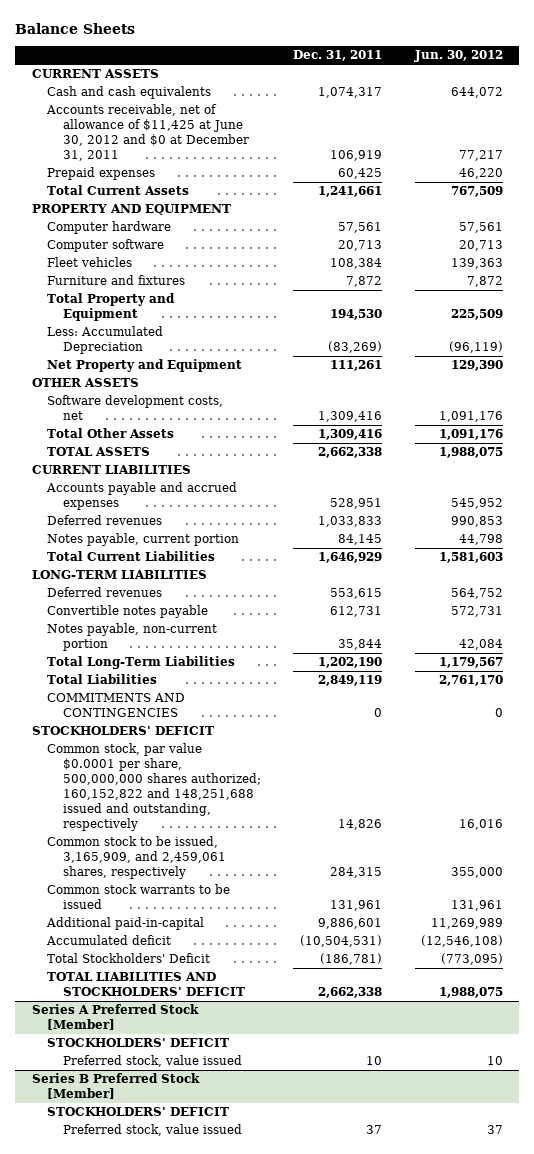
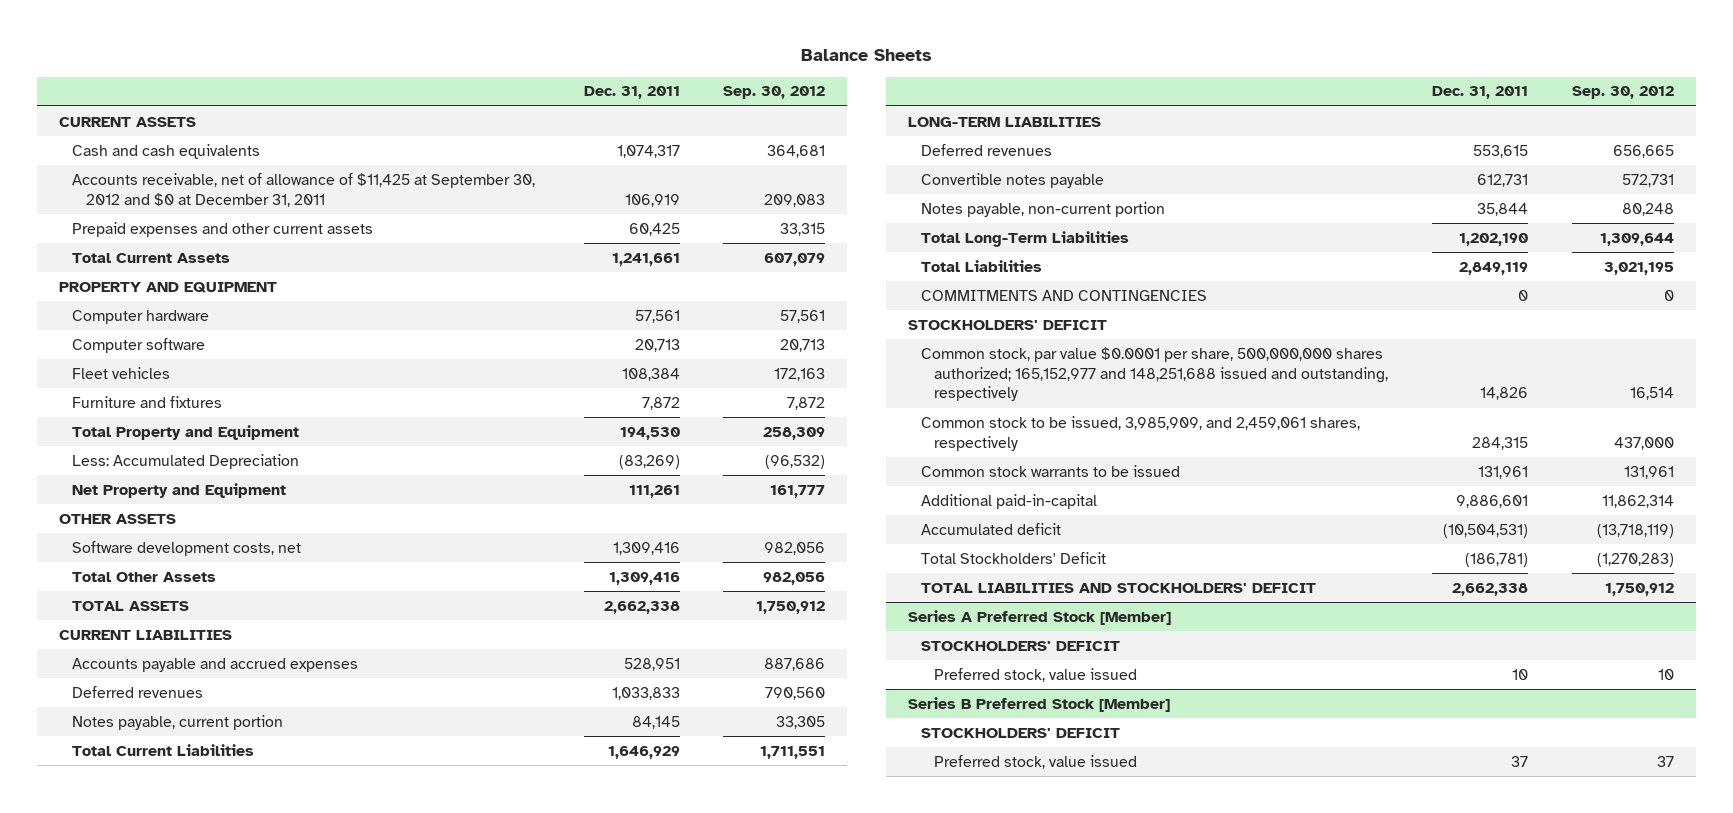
[413,50,503,63] Jun. 30, 2012 -> none
none -> [723,86,826,100] Sep. 30, 2012
[46,104,250,162] Accounts receivable, net of allowance of $11,425 at June 30, 2012 and $0 at December 31, 2011 -> [72,172,536,207] Accounts receivable, net of allowance of $11,425 at September 30, 2012 and $0 at December 31, 2011
[47,167,156,181] Prepaid expenses -> [72,221,374,237] Prepaid expenses and other current assets
[47,743,262,831] Common stock, par value $0.0001 per share, 500,000,000 shares authorized; 160,152,822 and 148,251,688 issued and outstanding, respectively -> [921,346,1389,402] Common stock, par value $0.0001 per share, 500,000,000 shares authorized; 165,152,977 and 148,251,688 issued and outstanding, respectively
[47,836,227,880] Common stock to be issued, 3,165,909, and 2,459,061 shares, respectively -> [921,415,1361,451] Common stock to be issued, 3,985,909, and 2,459,061 shares, respectively

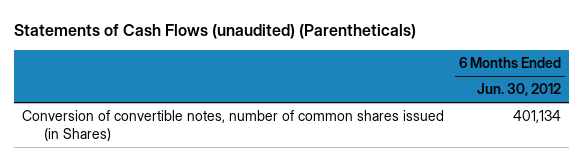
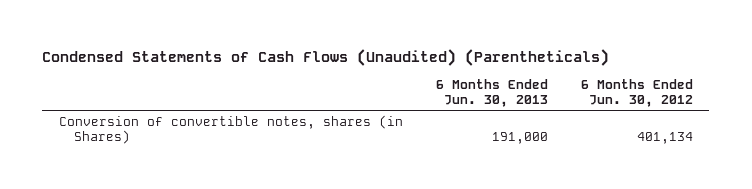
[14,23,417,39] Statements of Cash Flows (unaudited) (Parentheticals) -> [42,48,610,66] Condensed Statements of Cash Flows (Unaudited) (Parentheticals)
none -> [435,79,548,107] 6 Months Ended Jun. 30, 2013
[21,110,444,141] Conversion of convertible notes, number of common shares issued (in Shares) -> [58,114,403,144] Conversion of convertible notes, shares (in Shares)

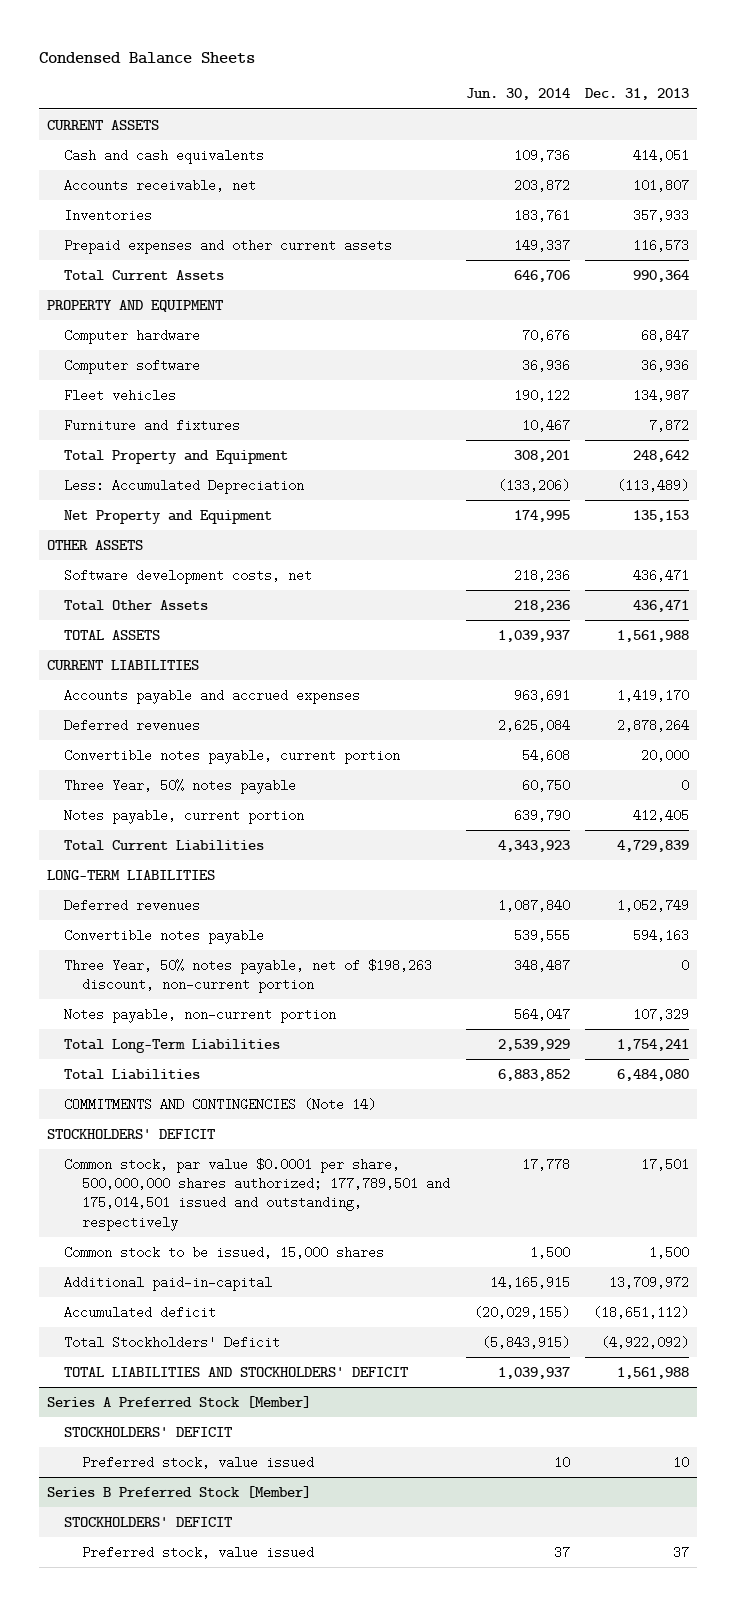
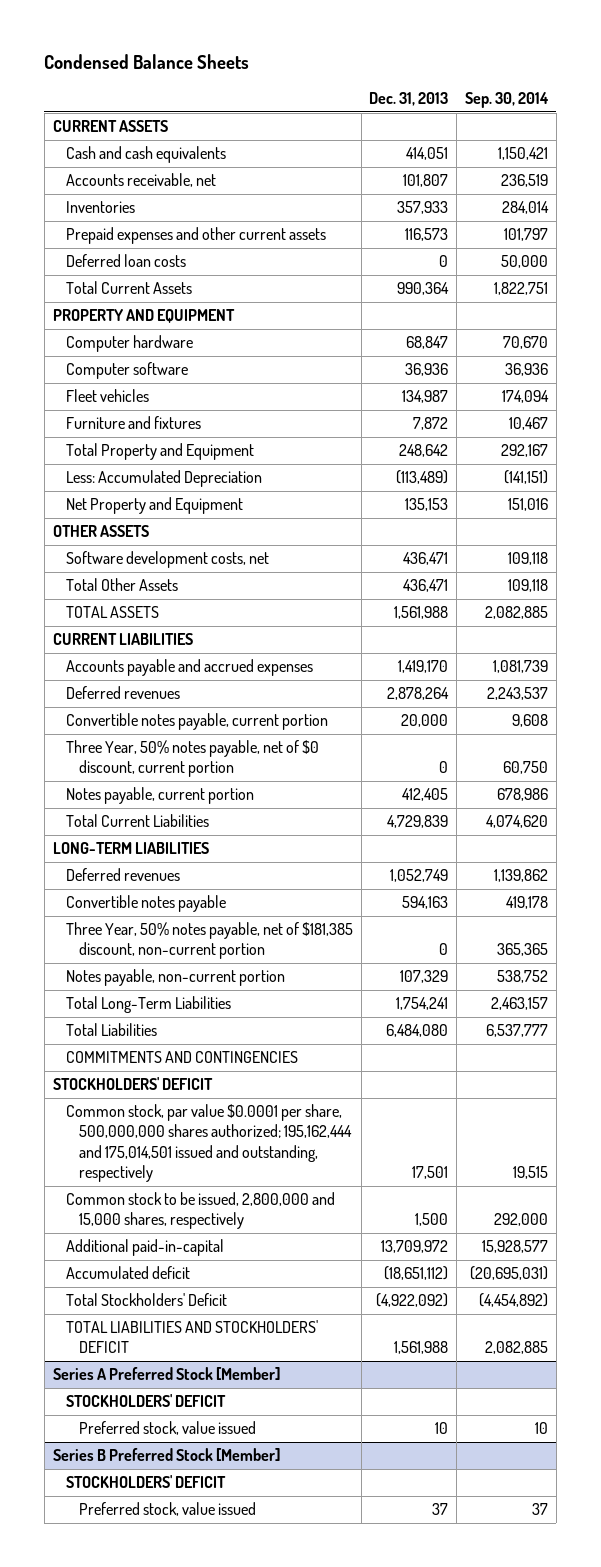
[465,88,570,101] Jun. 30, 2014 -> none
none -> [465,92,550,109] Sep. 30, 2014
none -> [65,254,186,268] Deferred loan costs
[64,778,297,794] Three Year, 50% notes payable -> none
none -> [65,740,319,778] Three Year, 50% notes payable, net of $0 discount, current portion
[64,958,433,994] Three Year, 50% notes payable, net of $198,263 discount, non-current portion -> [65,922,353,960] Three Year, 50% notes payable, net of $181,385 discount, non-current portion
[64,1097,377,1111] COMMITMENTS AND CONTINGENCIES (Note 14) -> [65,1051,298,1064] COMMITMENTS AND CONTINGENCIES
[64,1157,451,1231] Common stock, par value $0.0001 per share, 500,000,000 shares authorized; 177,789,501 and 175,014,501 issued and outstanding, respectively -> [65,1104,352,1182] Common stock, par value $0.0001 per share, 500,000,000 shares authorized; 195,162,444 and 175,014,501 issued and outstanding, respectively
[64,1245,385,1259] Common stock to be issued, 15,000 shares -> [65,1192,335,1230] Common stock to be issued, 2,800,000 and 15,000 shares, respectively

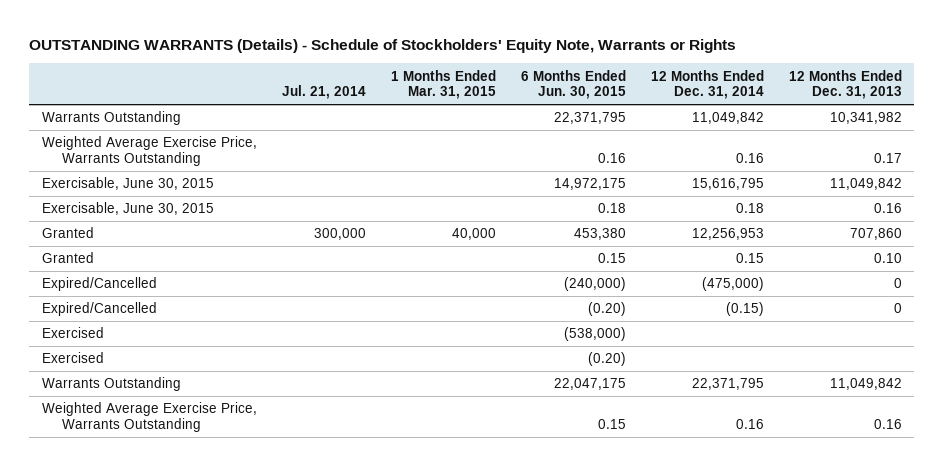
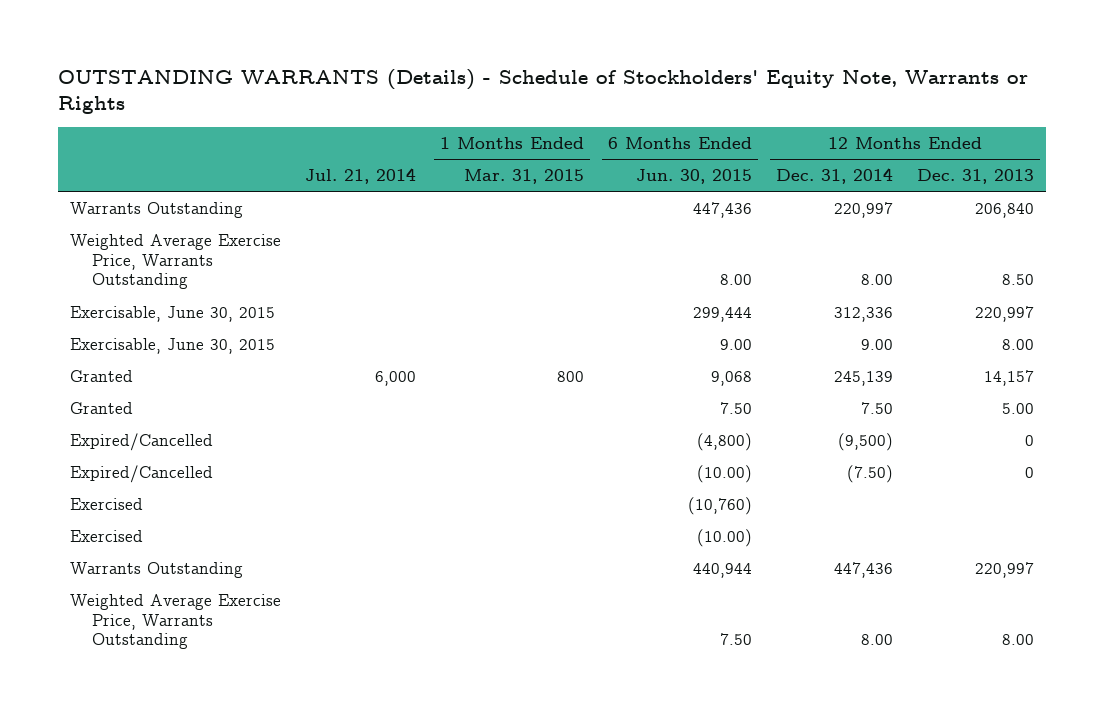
[553,112,626,125] 22,371,795 -> [693,201,753,218] 447,436
[691,112,764,125] 11,049,842 -> [834,201,894,218] 220,997
[829,112,902,125] 10,341,982 -> [975,202,1035,218] 206,840
[597,152,626,163] 0.16 -> [720,274,753,286] 8.00
[735,152,764,163] 0.16 -> [861,274,894,286] 8.00
[873,152,902,163] 0.17 -> [1002,274,1035,286] 8.50
[553,178,626,191] 14,972,175 -> [693,306,753,322] 299,444
[691,178,764,191] 15,616,795 -> [834,306,894,322] 312,336
[829,178,902,191] 11,049,842 -> [975,305,1035,322] 220,997
[597,203,626,214] 0.18 -> [720,338,753,350] 9.00
[735,203,764,214] 0.18 -> [861,338,894,350] 9.00
[873,203,902,214] 0.16 -> [1002,338,1035,350] 8.00
[313,228,366,241] 300,000 -> [374,370,416,386] 6,000
[451,228,496,241] 40,000 -> [556,370,584,382] 800
[573,228,626,241] 453,380 -> [711,370,753,386] 9,068
[691,228,764,241] 12,256,953 -> [834,370,894,386] 245,139
[849,228,902,241] 707,860 -> [984,369,1035,386] 14,157
[597,253,626,264] 0.15 -> [720,401,753,414] 7.50
[735,253,764,264] 0.15 -> [861,401,894,414] 7.50
[873,253,902,264] 0.10 -> [1002,402,1035,414] 5.00
[563,277,626,292] (240,000) -> [697,432,753,451] (4,800)
[701,277,764,292] (475,000) -> [838,432,894,451] (9,500)
[587,302,626,317] (0.20) -> [697,464,753,483] (10.00)
[725,302,764,317] (0.15) -> [847,464,894,483] (7.50)
[563,327,626,342] (538,000) -> [688,496,753,515] (10,760)
[587,352,626,367] (0.20) -> [697,528,753,547] (10.00)
[553,378,626,391] 22,047,175 -> [693,562,753,578] 440,944
[691,378,764,391] 22,371,795 -> [834,561,894,578] 447,436
[829,378,902,391] 11,049,842 -> [975,561,1035,578] 220,997
[597,418,626,429] 0.15 -> [720,633,753,646] 7.50
[735,418,764,429] 0.16 -> [861,634,894,646] 8.00
[873,418,902,429] 0.16 -> [1002,634,1035,646] 8.00

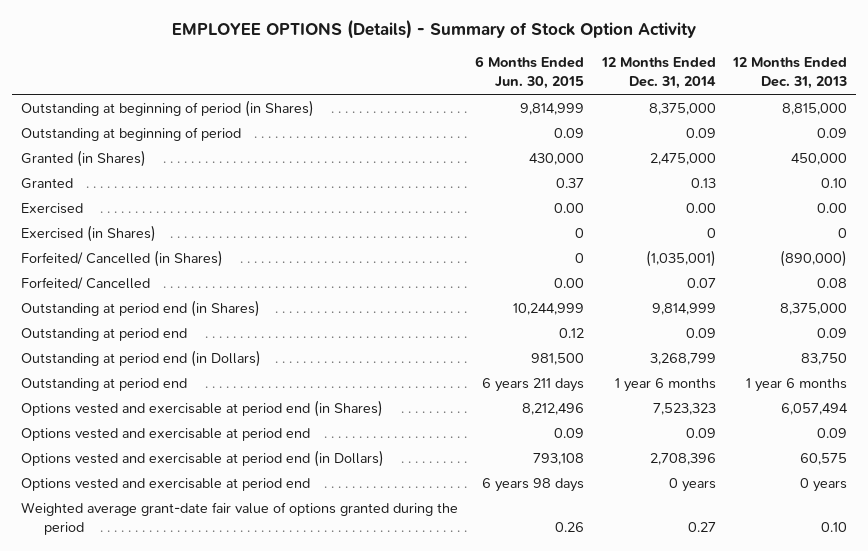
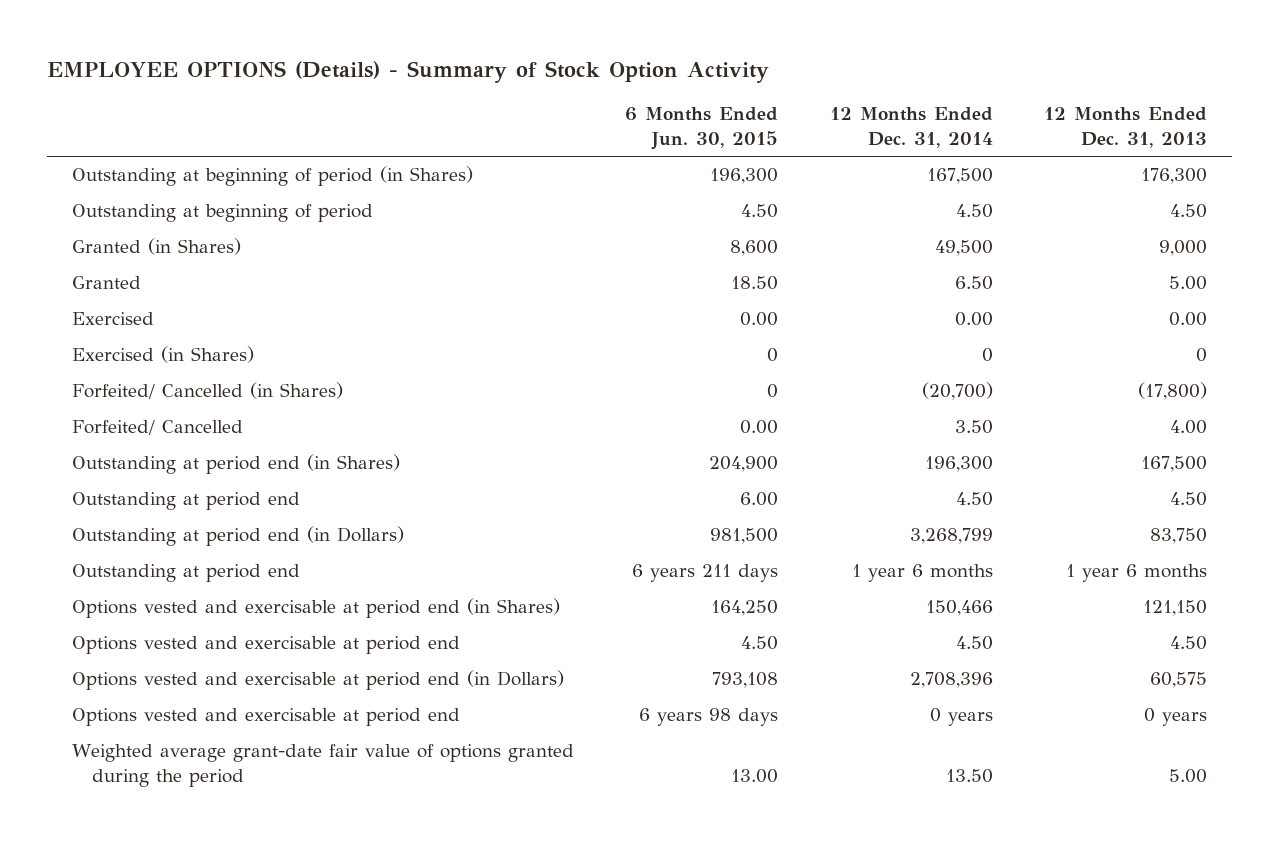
[520,102,585,115] 9,814,999 -> [710,168,779,185] 196,300
[648,102,716,115] 8,375,000 -> [926,168,993,185] 167,500
[782,102,848,115] 8,815,000 -> [1140,168,1207,185] 176,300
[554,127,585,138] 0.09 -> [741,204,779,219] 4.50
[685,127,716,138] 0.09 -> [955,204,993,219] 4.50
[817,127,848,138] 0.09 -> [1169,204,1207,219] 4.50
[529,152,585,165] 430,000 -> [730,240,779,257] 8,600
[649,152,716,165] 2,475,000 -> [934,240,993,257] 49,500
[791,152,848,165] 450,000 -> [1158,240,1207,257] 9,000
[556,177,585,188] 0.37 -> [731,276,779,291] 18.50
[690,177,716,188] 0.13 -> [954,276,993,291] 6.50
[821,177,848,188] 0.10 -> [1168,276,1207,291] 5.00
[645,249,716,267] (1,035,001) -> [921,382,993,401] (20,700)
[780,249,848,267] (890,000) -> [1137,382,1207,401] (17,800)
[686,277,716,288] 0.07 -> [954,420,993,435] 3.50
[817,277,848,288] 0.08 -> [1169,420,1207,435] 4.00
[513,302,585,315] 10,244,999 -> [709,456,779,473] 204,900
[651,302,716,315] 9,814,999 -> [924,456,993,473] 196,300
[780,302,848,315] 8,375,000 -> [1140,456,1207,473] 167,500
[559,327,585,338] 0.12 -> [740,492,779,507] 6.00
[685,327,716,338] 0.09 -> [955,492,993,507] 4.50
[817,327,848,338] 0.09 -> [1169,492,1207,507] 4.50
[522,402,585,415] 8,212,496 -> [711,600,779,617] 164,250
[652,402,716,415] 7,523,323 -> [925,600,993,617] 150,466
[781,402,849,415] 6,057,494 -> [1142,600,1207,617] 121,150
[554,427,585,438] 0.09 -> [741,636,779,651] 4.50
[685,427,716,438] 0.09 -> [955,636,993,651] 4.50
[817,427,848,438] 0.09 -> [1169,636,1207,651] 4.50
[555,521,585,532] 0.26 -> [731,769,779,784] 13.00
[687,521,716,532] 0.27 -> [945,769,993,784] 13.50
[821,521,848,532] 0.10 -> [1168,769,1207,784] 5.00

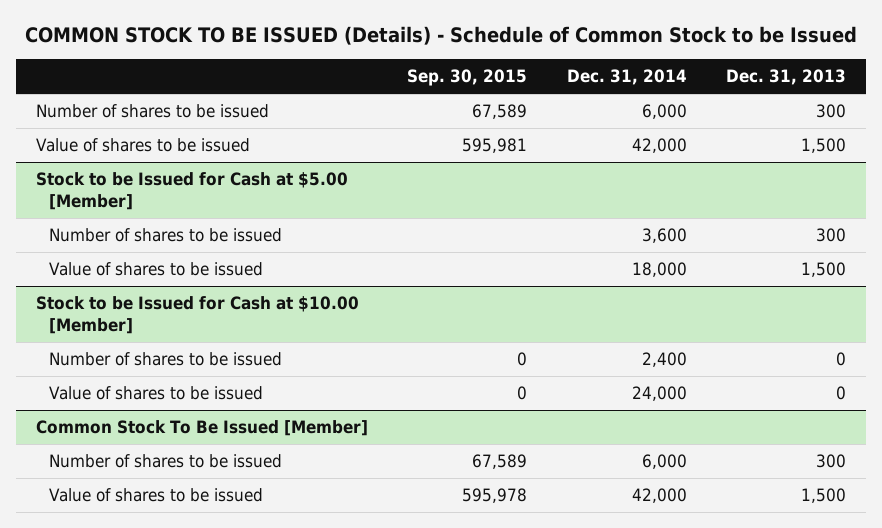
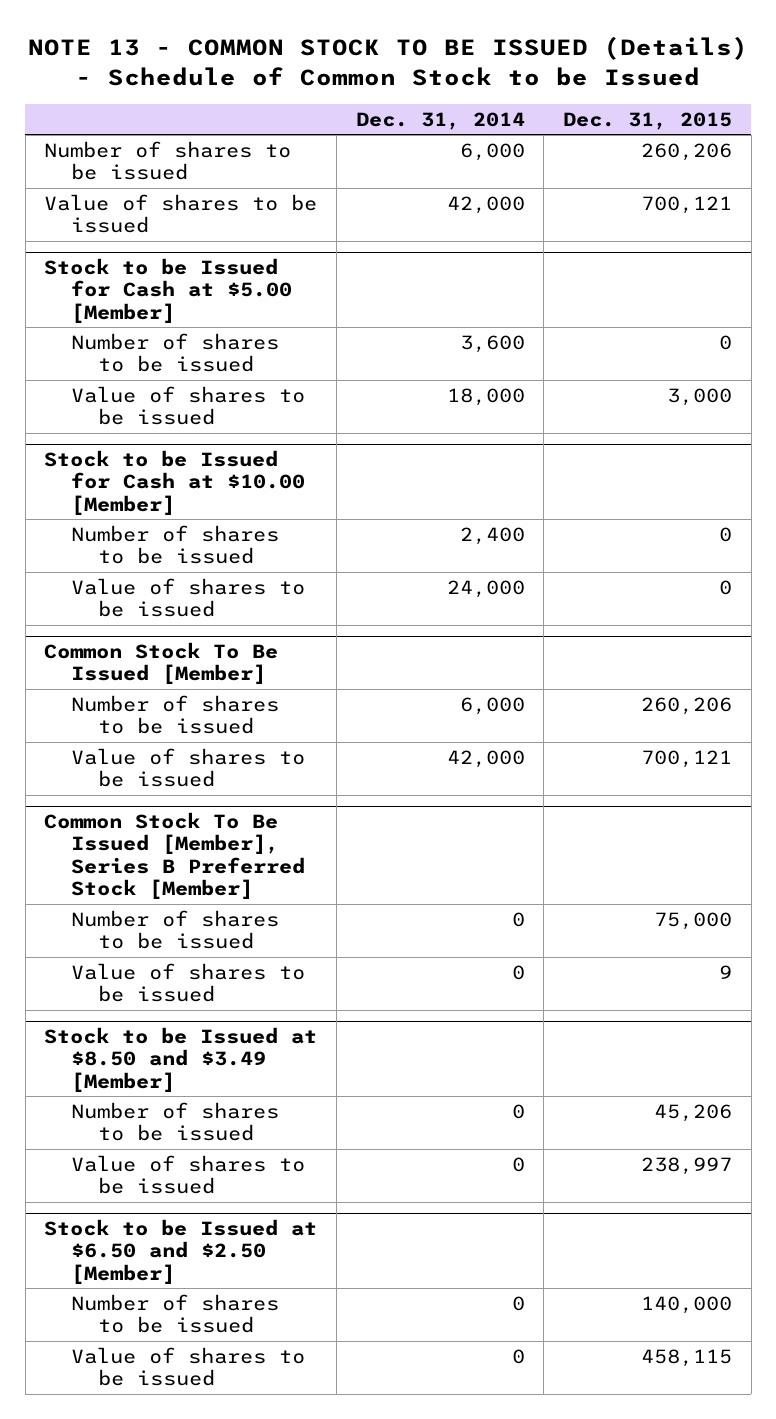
[24,25,857,45] COMMON STOCK TO BE ISSUED (Details) - Schedule of Common Stock to be Issued -> [28,35,749,86] NOTE 13 - COMMON STOCK TO BE ISSUED (Details) - Schedule of Common Stock to be Issued
[407,69,528,87] Sep. 30, 2015 -> none
[726,69,847,86] Dec. 31, 2013 -> none
none -> [562,111,732,130] Dec. 31, 2015
none -> [44,812,306,899] Common Stock To Be Issued [Member], Series B Preferred Stock [Member]
none -> [71,910,280,950] Number of shares to be issued
none -> [71,963,306,1003] Value of shares to be issued
none -> [44,1027,318,1092] Stock to be Issued at $8.50 and $3.49 [Member]
none -> [71,1102,280,1142] Number of shares to be issued
none -> [71,1155,306,1195] Value of shares to be issued
none -> [44,1219,318,1284] Stock to be Issued at $6.50 and $2.50 [Member]
none -> [71,1294,280,1334] Number of shares to be issued
none -> [71,1347,306,1387] Value of shares to be issued

